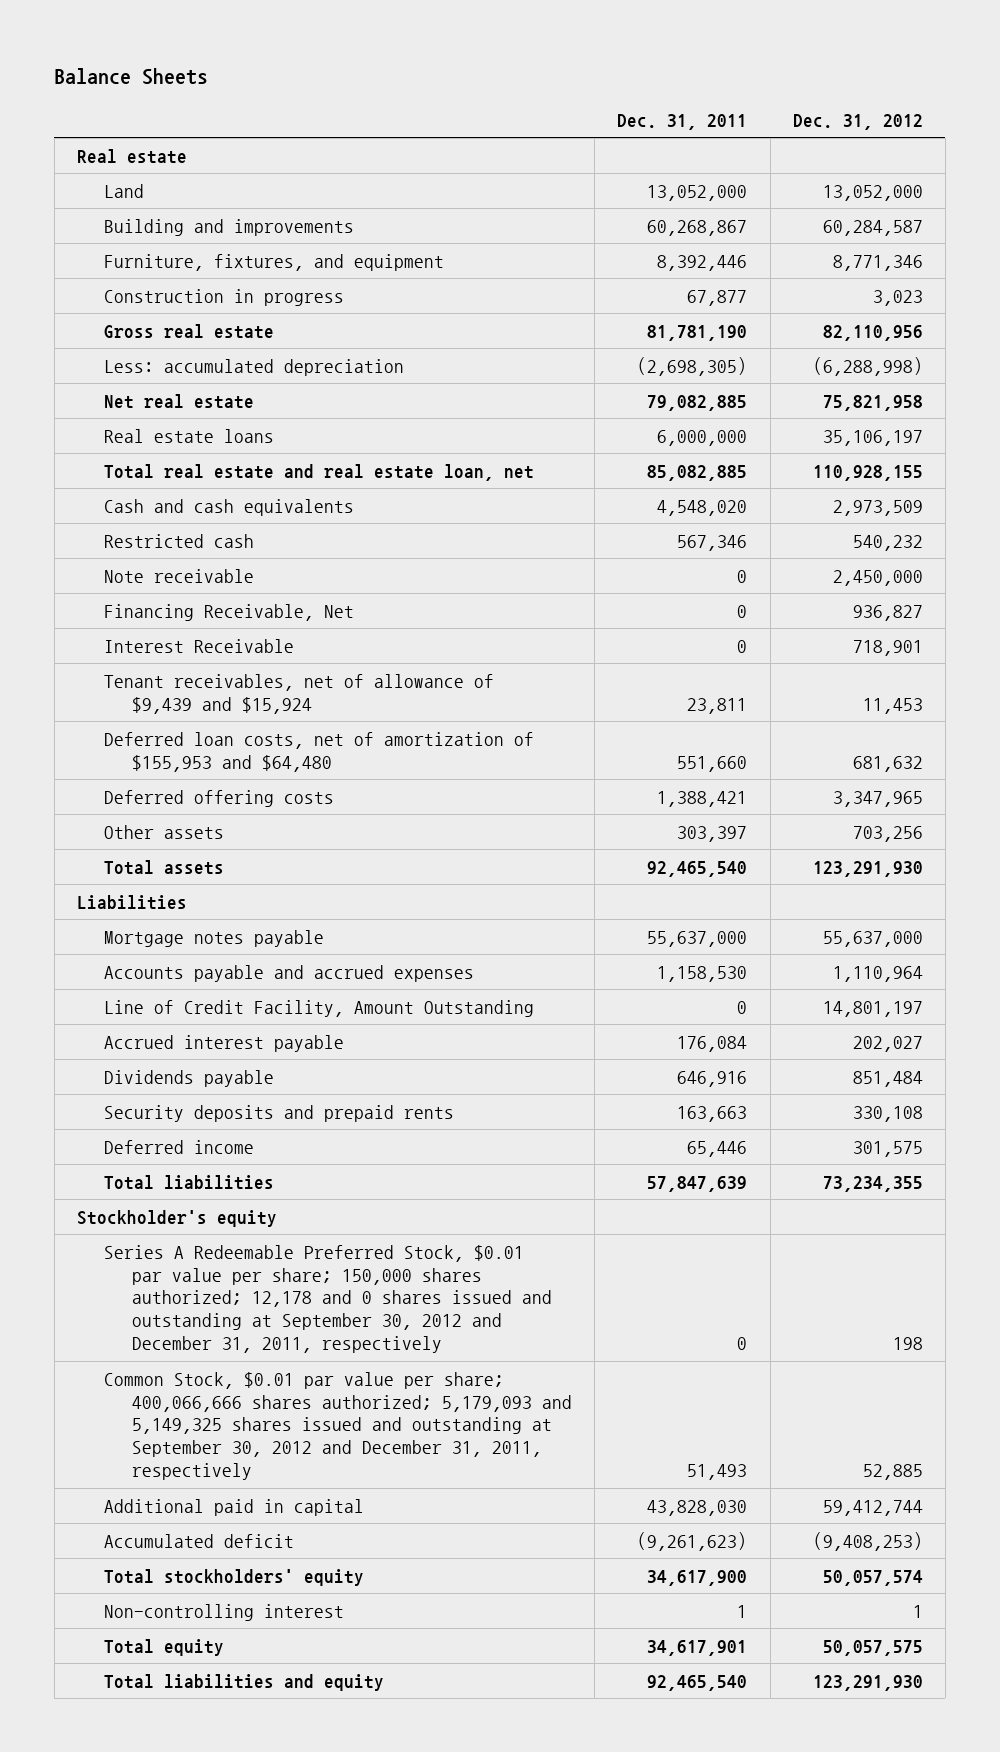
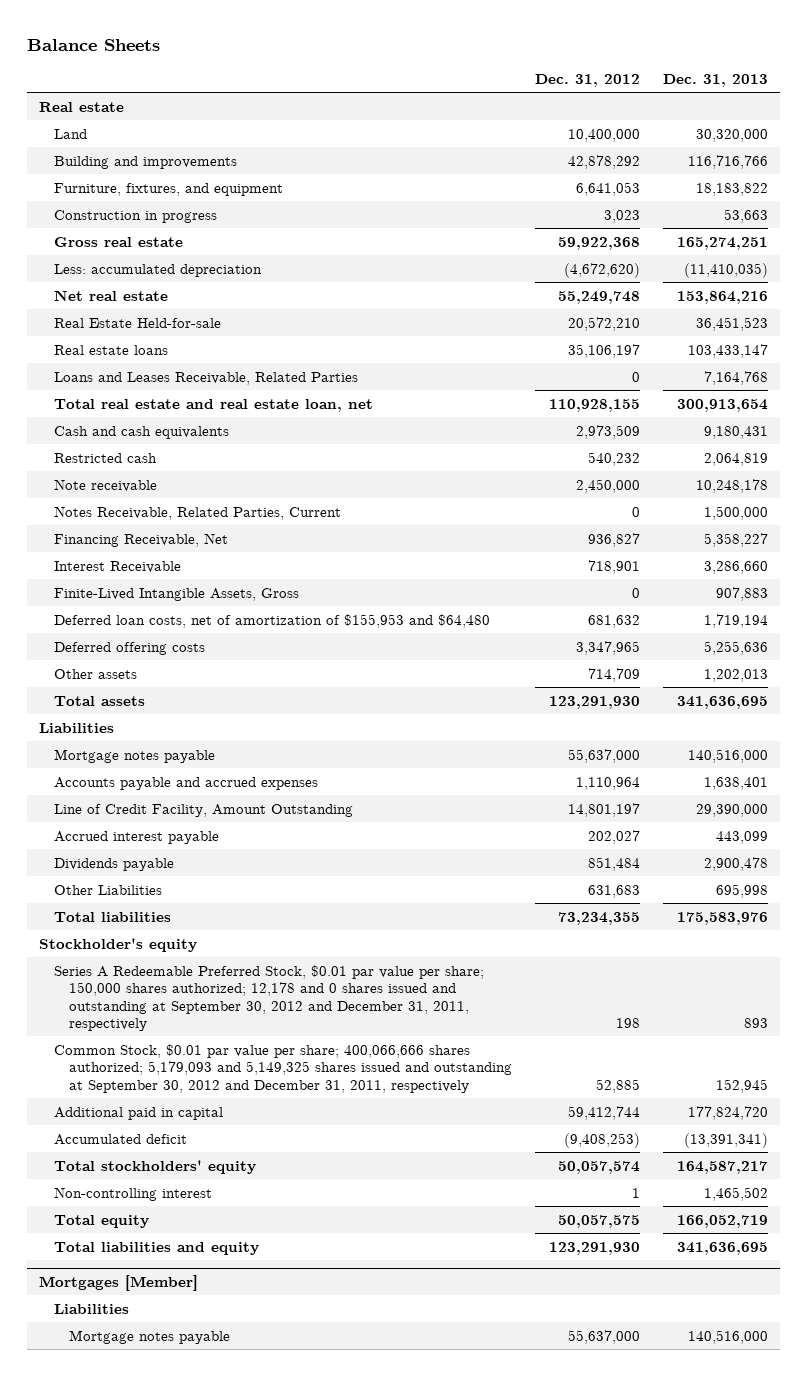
[617,113,748,130] Dec. 31, 2011 -> none
none -> [663,74,769,88] Dec. 31, 2013
[822,184,923,201] 13,052,000 -> [568,128,641,142] 10,400,000
[822,219,923,236] 60,284,587 -> [568,154,641,169] 42,878,292
[832,254,923,271] 8,771,346 -> [576,181,641,196] 6,641,053
[822,324,923,341] 82,110,956 -> [558,236,641,250] 59,922,368
[812,356,923,376] (6,288,998) -> [564,262,641,278] (4,672,620)
[822,394,923,411] 75,821,958 -> [558,290,641,304] 55,249,748
none -> [53,317,221,328] Real Estate Held-for-sale
none -> [53,371,358,385] Loans and Leases Receivable, Related Parties
none -> [53,505,341,520] Notes Receivable, Related Parties, Current
[104,673,495,714] Tenant receivables, net of allowance of $9,439 and $15,924 -> none
none -> [53,587,299,601] Finite-Lived Intangible Assets, Gross
[852,825,923,842] 703,256 -> [588,667,641,682] 714,709
[104,1104,455,1122] Security deposits and prepaid rents -> none
[104,1139,255,1154] Deferred income -> none
none -> [53,884,162,895] Other Liabilities
none -> [38,1275,198,1292] Mortgages [Member]
none -> [53,1303,129,1314] Liabilities
none -> [69,1329,231,1344] Mortgage notes payable

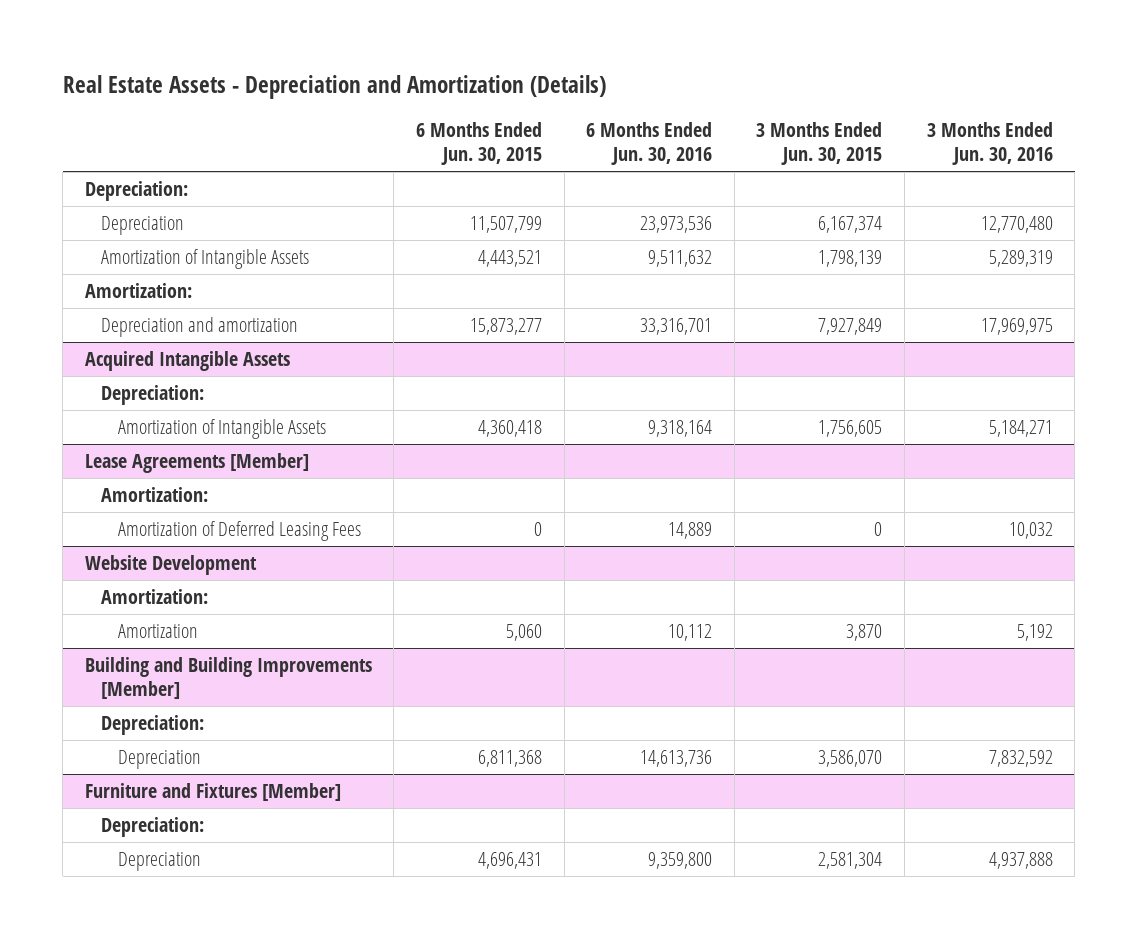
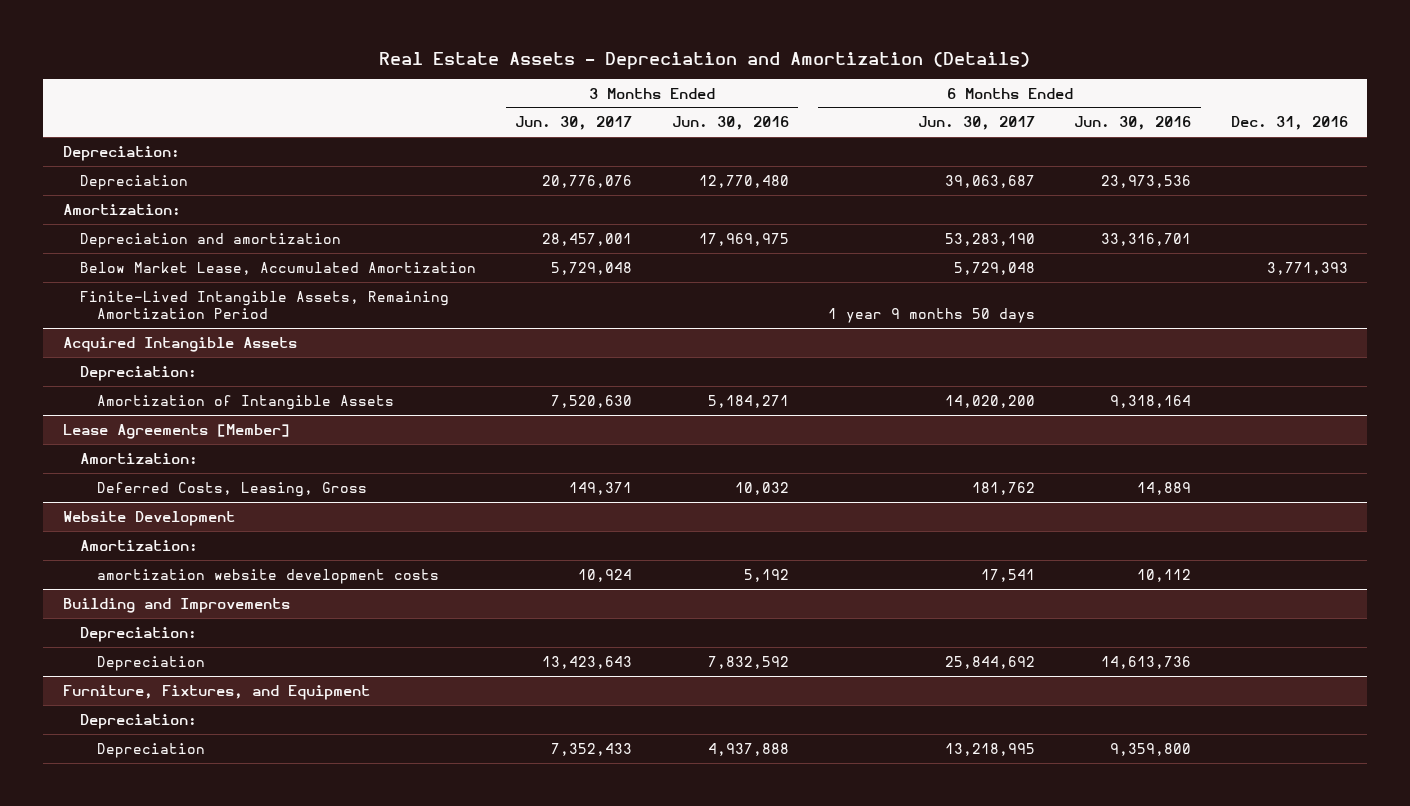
[415,122,542,166] 6 Months Ended Jun. 30, 2015 -> none
[756,122,883,166] 3 Months Ended Jun. 30, 2015 -> none
none -> [515,116,633,131] Jun. 30, 2017
none -> [917,116,1035,131] Jun. 30, 2017
none -> [1230,116,1348,131] Dec. 31, 2016
[101,249,310,270] Amortization of Intangible Assets -> none
none -> [80,261,477,275] Below Market Lease, Accumulated Amortization
none -> [80,290,450,320] Finite-Lived Intangible Assets, Remaining Amortization Period
[118,521,362,542] Amortization of Deferred Leasing Fees -> [97,481,368,497] Deferred Costs, Leasing, Gross
[118,624,199,639] Amortization -> [97,568,440,584] amortization website development costs
[84,657,372,700] Building and Building Improvements [Member] -> [62,597,290,613] Building and Improvements
[84,783,341,802] Furniture and Fixtures [Member] -> [62,684,370,700] Furniture, Fixtures, and Equipment

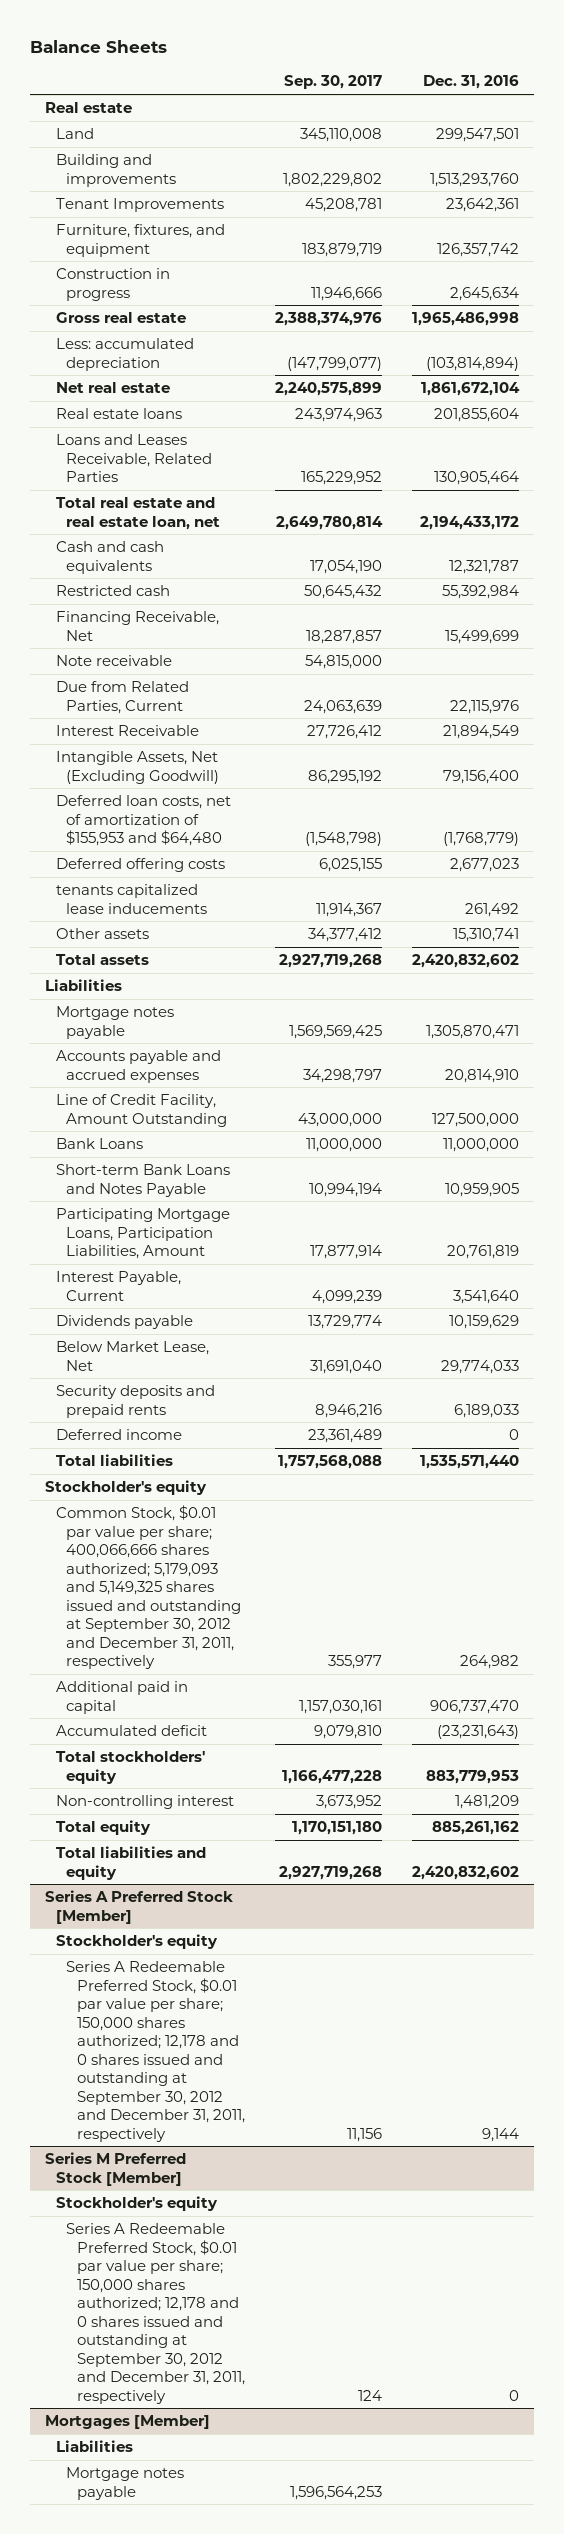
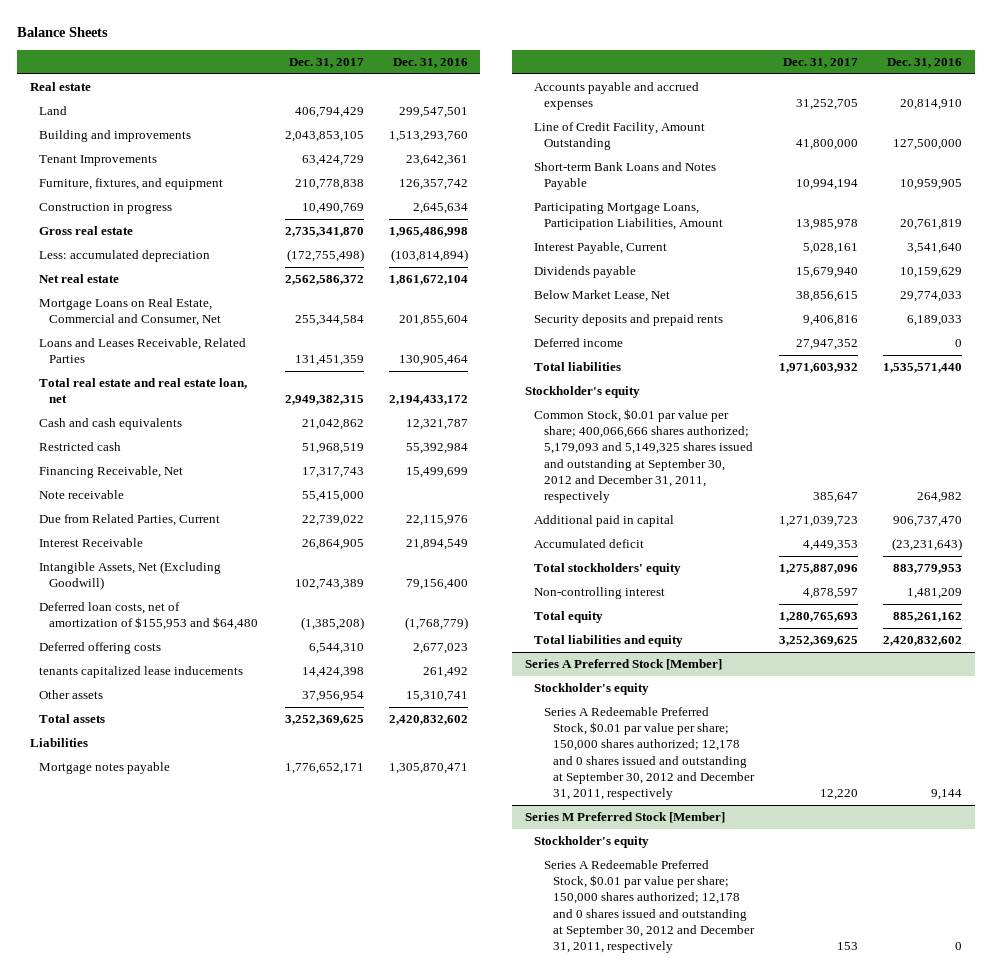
[283,75,382,90] Sep. 30, 2017 -> none
none -> [288,58,364,69] Dec. 31, 2017
[55,408,182,420] Real estate loans -> [39,297,222,327] Mortgage Loans on Real Estate, Commercial and Consumer, Net
[55,1138,143,1150] Bank Loans -> none
[45,2415,211,2430] Mortgages [Member] -> none
[55,2440,133,2453] Liabilities -> none
[66,2467,185,2500] Mortgage notes payable -> none

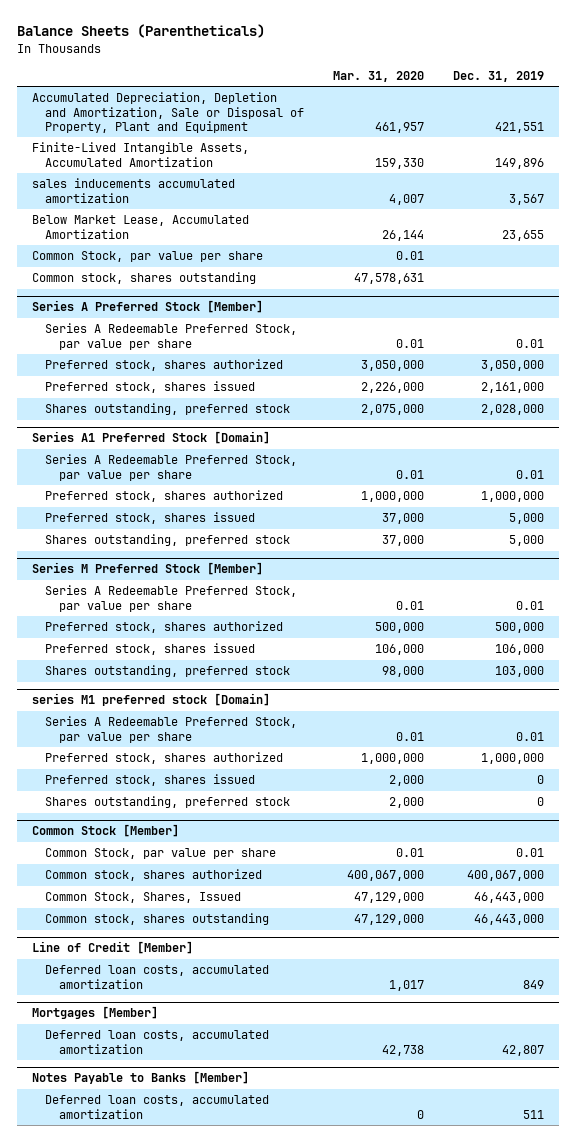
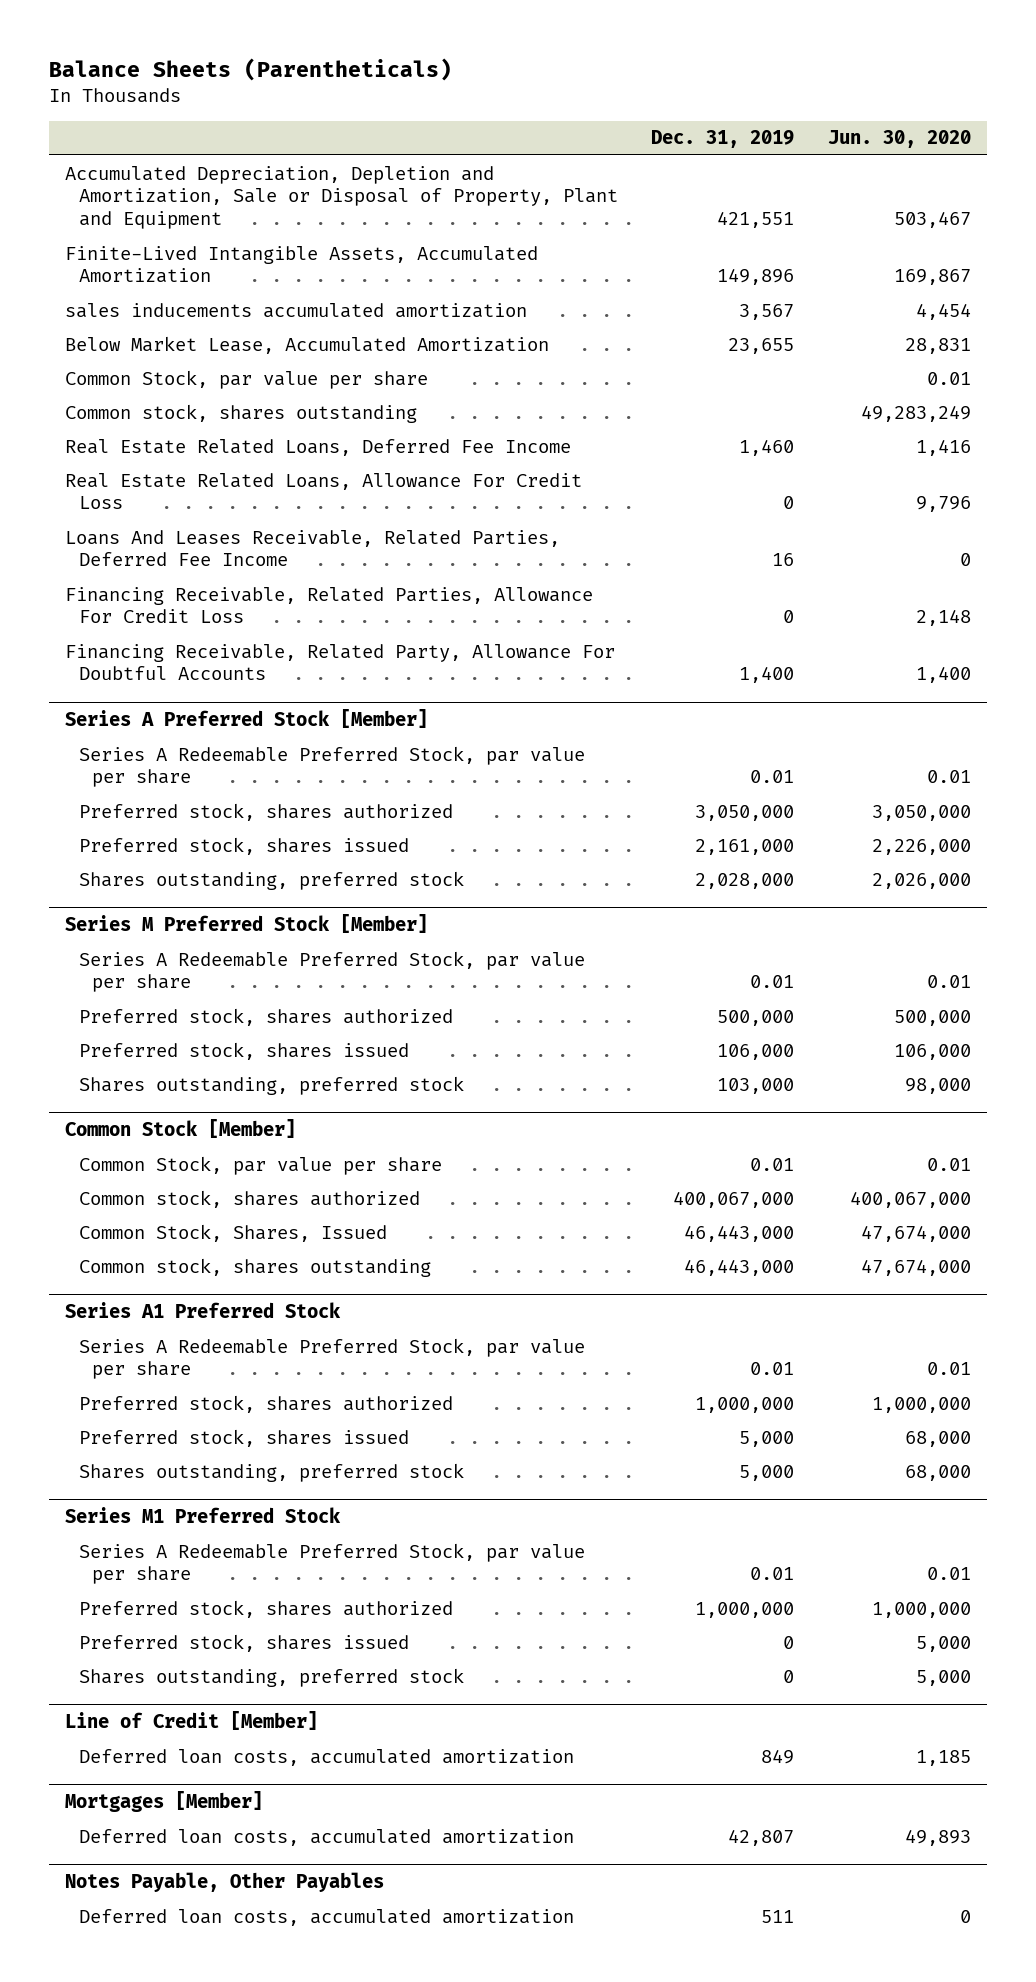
[333,71,425,83] Mar. 31, 2020 -> none
none -> [827,130,971,149] Jun. 30, 2020
none -> [65,438,572,456] Real Estate Related Loans, Deferred Fee Income
none -> [65,472,583,510] Real Estate Related Loans, Allowance For Credit Loss
none -> [65,529,561,567] Loans And Leases Receivable, Related Parties, Deferred Fee Income
none -> [65,586,594,624] Financing Receivable, Related Parties, Allowance For Credit Loss
none -> [65,643,616,681] Financing Receivable, Related Party, Allowance For Doubtful Accounts
[31,431,270,445] Series A1 Preferred Stock [Domain] -> none
[45,454,298,481] Series A Redeemable Preferred Stock, par value per share -> none
[45,490,284,503] Preferred stock, shares authorized -> none
[45,512,256,525] Preferred stock, shares issued -> none
[45,534,291,547] Shares outstanding, preferred stock -> none
[31,693,270,707] series M1 preferred stock [Domain] -> none
[45,716,298,743] Series A Redeemable Preferred Stock, par value per share -> none
[45,752,284,765] Preferred stock, shares authorized -> none
[45,774,256,787] Preferred stock, shares issued -> none
[45,796,291,809] Shares outstanding, preferred stock -> none
none -> [65,1301,342,1318] Series A1 Preferred Stock
none -> [78,1337,585,1380] Series A Redeemable Preferred Stock, par value per share
none -> [78,1394,453,1413] Preferred stock, shares authorized
none -> [78,1428,409,1447] Preferred stock, shares issued
none -> [78,1462,464,1482] Shares outstanding, preferred stock
none -> [65,1506,342,1523] Series M1 Preferred Stock
none -> [78,1542,585,1585] Series A Redeemable Preferred Stock, par value per share
none -> [78,1599,453,1618] Preferred stock, shares authorized
none -> [78,1633,409,1652] Preferred stock, shares issued
none -> [78,1667,464,1687] Shares outstanding, preferred stock
[31,1071,249,1085] Notes Payable to Banks [Member] -> none
none -> [65,1871,385,1892] Notes Payable, Other Payables

